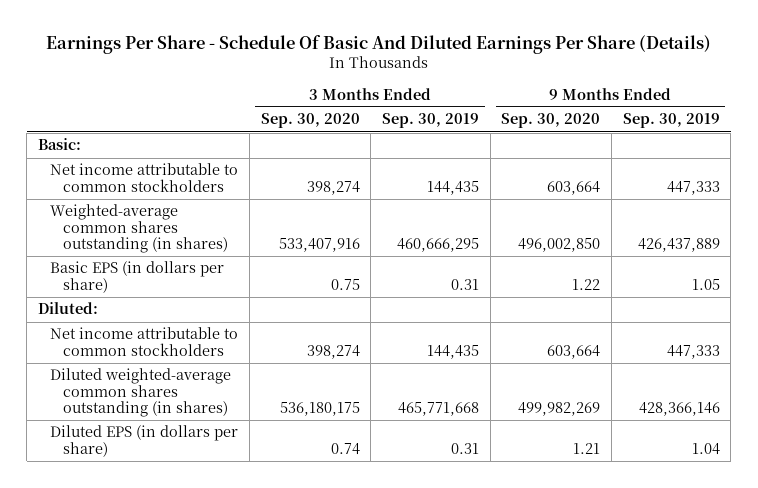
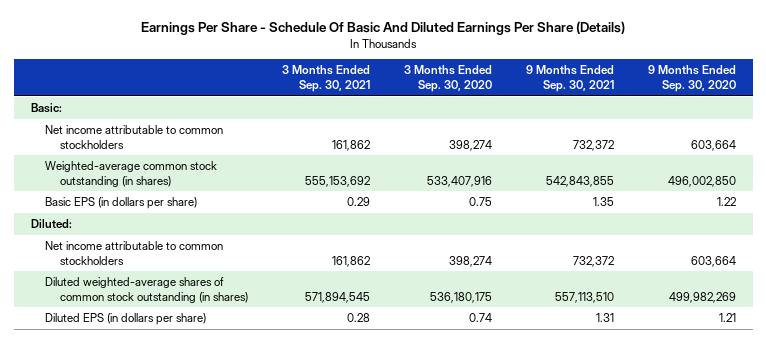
[381,113,479,129] Sep. 30, 2019 -> none
[622,113,720,129] Sep. 30, 2019 -> none
none -> [281,65,370,93] 3 Months Ended Sep. 30, 2021
none -> [525,65,614,93] 9 Months Ended Sep. 30, 2021
[50,204,228,254] Weighted-average common shares outstanding (in shares) -> [45,161,218,187] Weighted-average common stock outstanding (in shares)
[50,368,232,418] Diluted weighted-average common shares outstanding (in shares) -> [45,277,249,303] Diluted weighted-average shares of common stock outstanding (in shares)

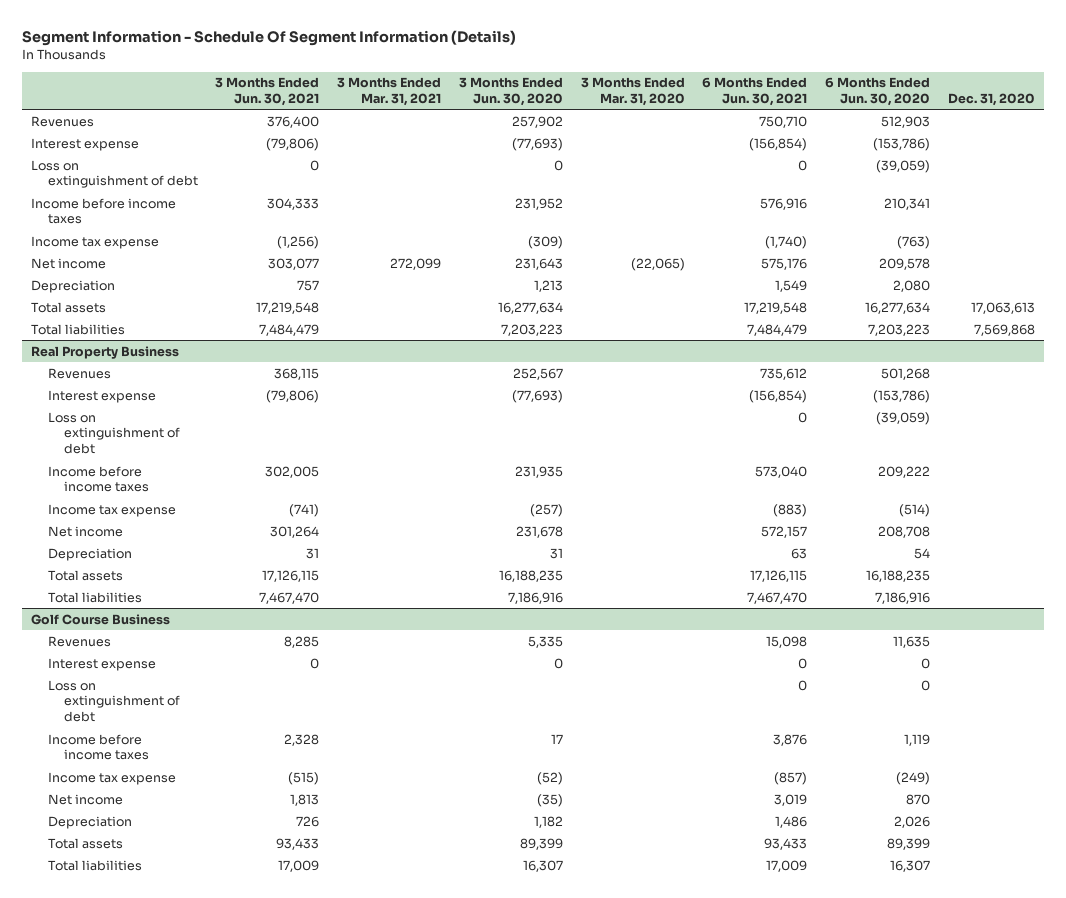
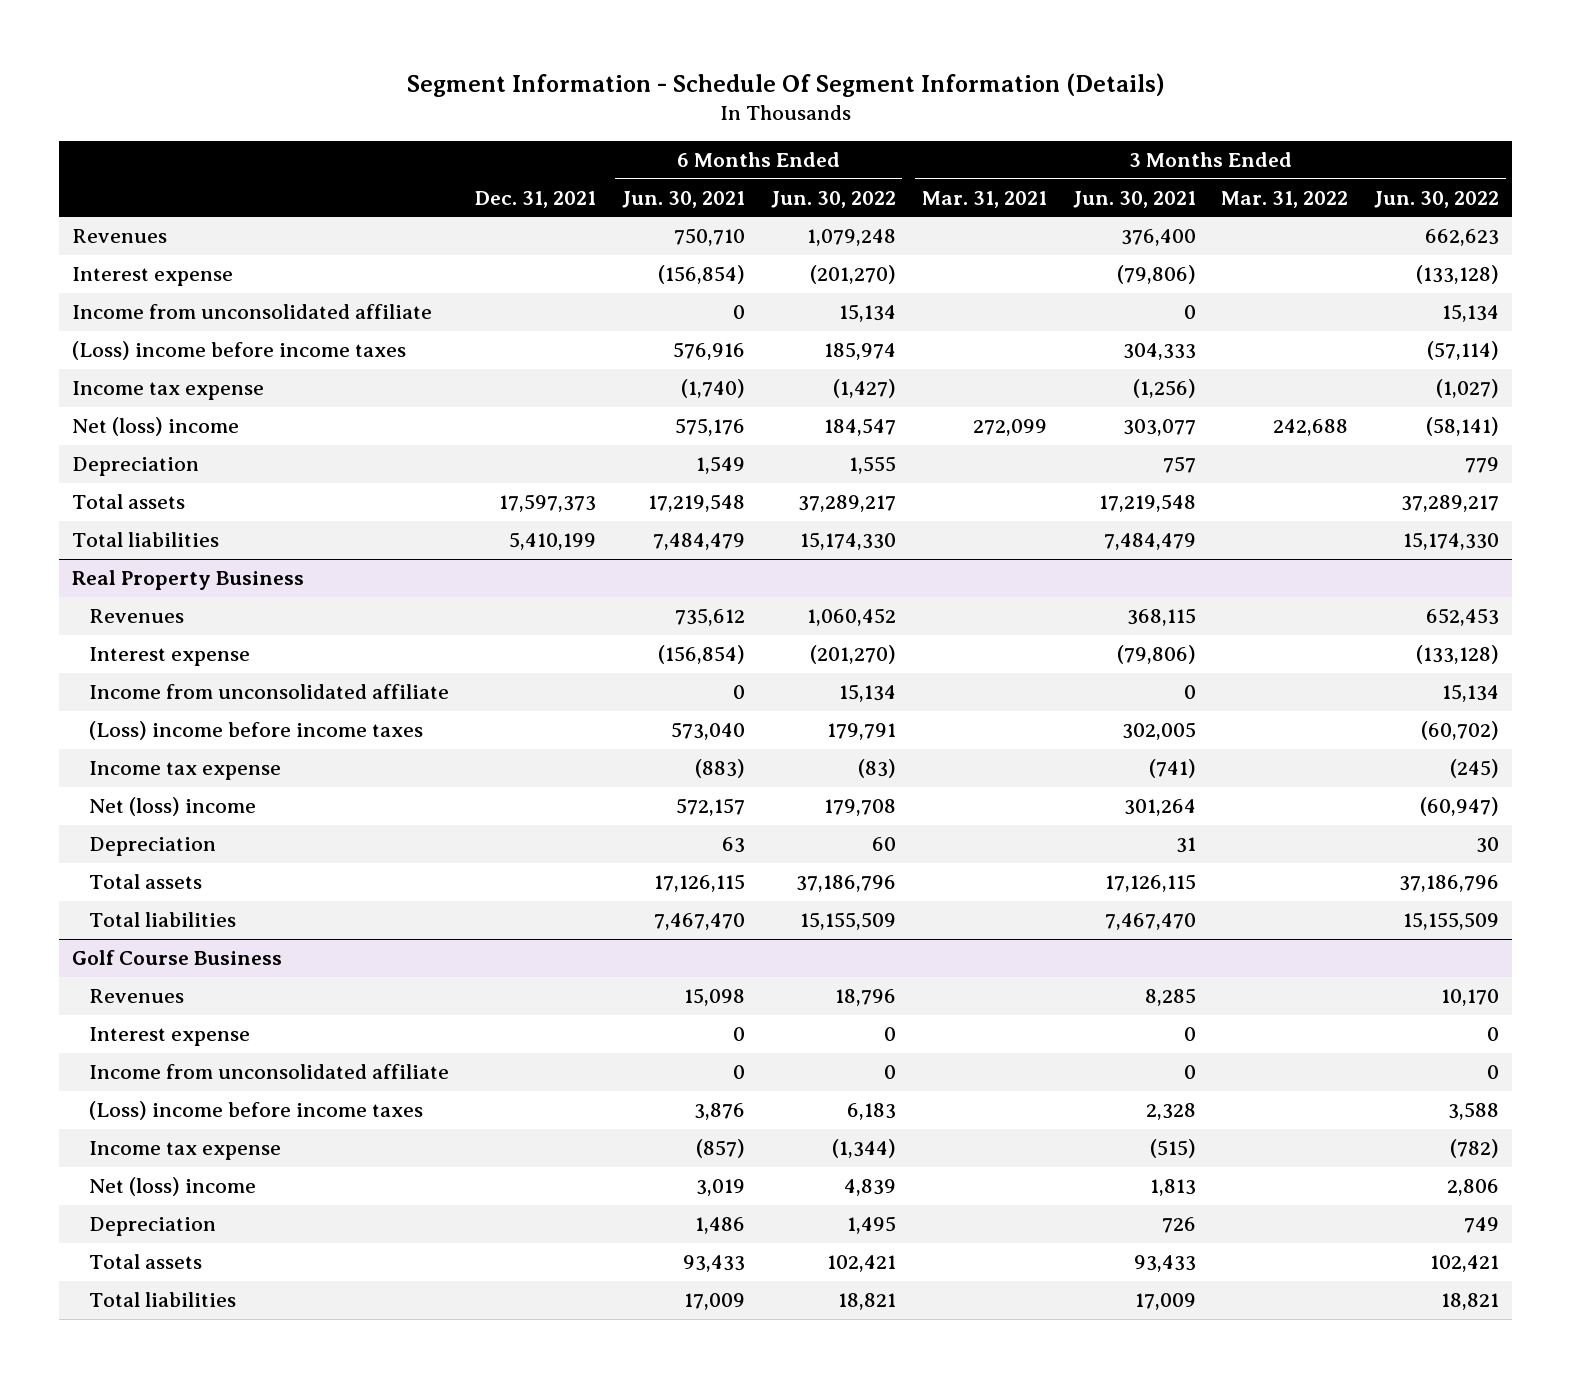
[458,77,563,107] 3 Months Ended Jun. 30, 2020 -> none
[580,77,685,107] 3 Months Ended Mar. 31, 2020 -> none
[825,77,931,107] 6 Months Ended Jun. 30, 2020 -> none
[948,93,1036,107] Dec. 31, 2020 -> none
none -> [474,190,596,208] Dec. 31, 2021
none -> [770,190,896,208] Jun. 30, 2022
none -> [1221,190,1349,208] Mar. 31, 2022
none -> [1374,190,1500,208] Jun. 30, 2022
[31,159,198,189] Loss on extinguishment of debt -> none
none -> [72,304,433,320] Income from unconsolidated affiliate
[31,197,177,225] Income before income taxes -> [72,341,407,361] (Loss) income before income taxes
[31,257,107,269] Net income -> [72,417,240,437] Net (loss) income
[47,411,180,455] Loss on extinguishment of debt -> none
none -> [88,684,449,700] Income from unconsolidated affiliate
[47,465,149,493] Income before income taxes -> [88,721,423,741] (Loss) income before income taxes
[47,525,123,537] Net income -> [88,797,256,817] Net (loss) income
[47,679,180,723] Loss on extinguishment of debt -> none
none -> [88,1064,449,1080] Income from unconsolidated affiliate
[47,733,149,761] Income before income taxes -> [88,1101,423,1121] (Loss) income before income taxes
[47,793,123,805] Net income -> [88,1177,256,1197] Net (loss) income

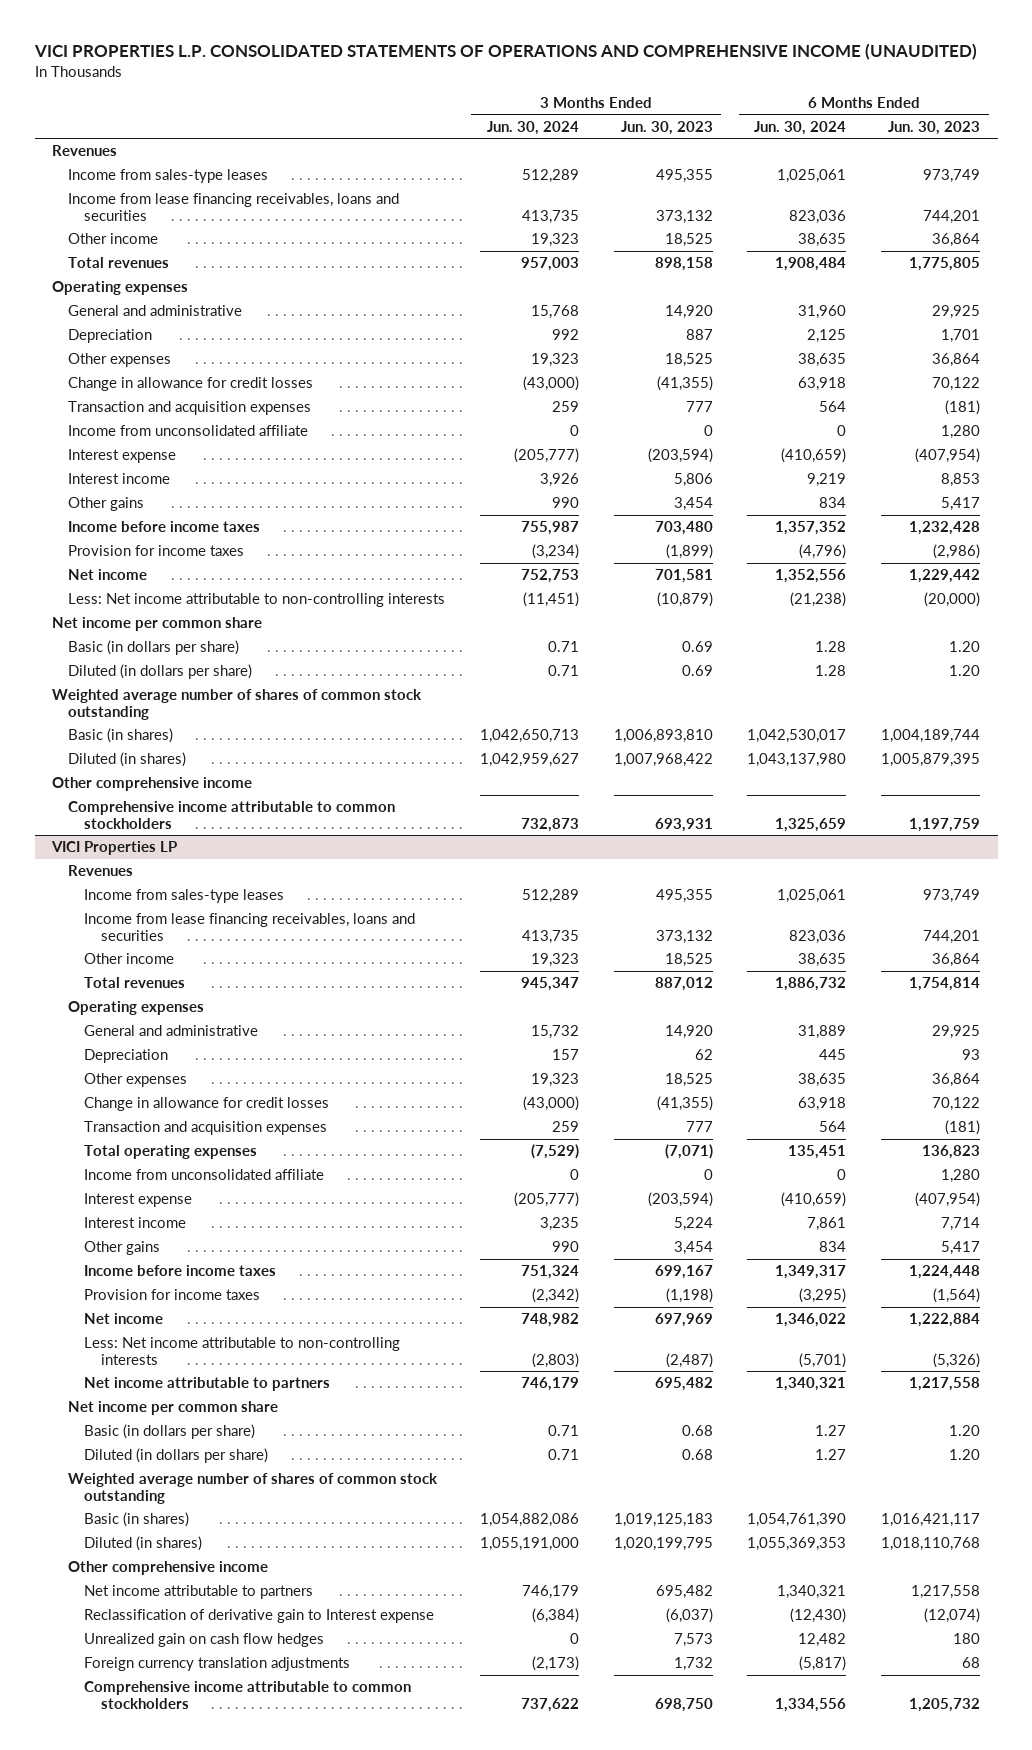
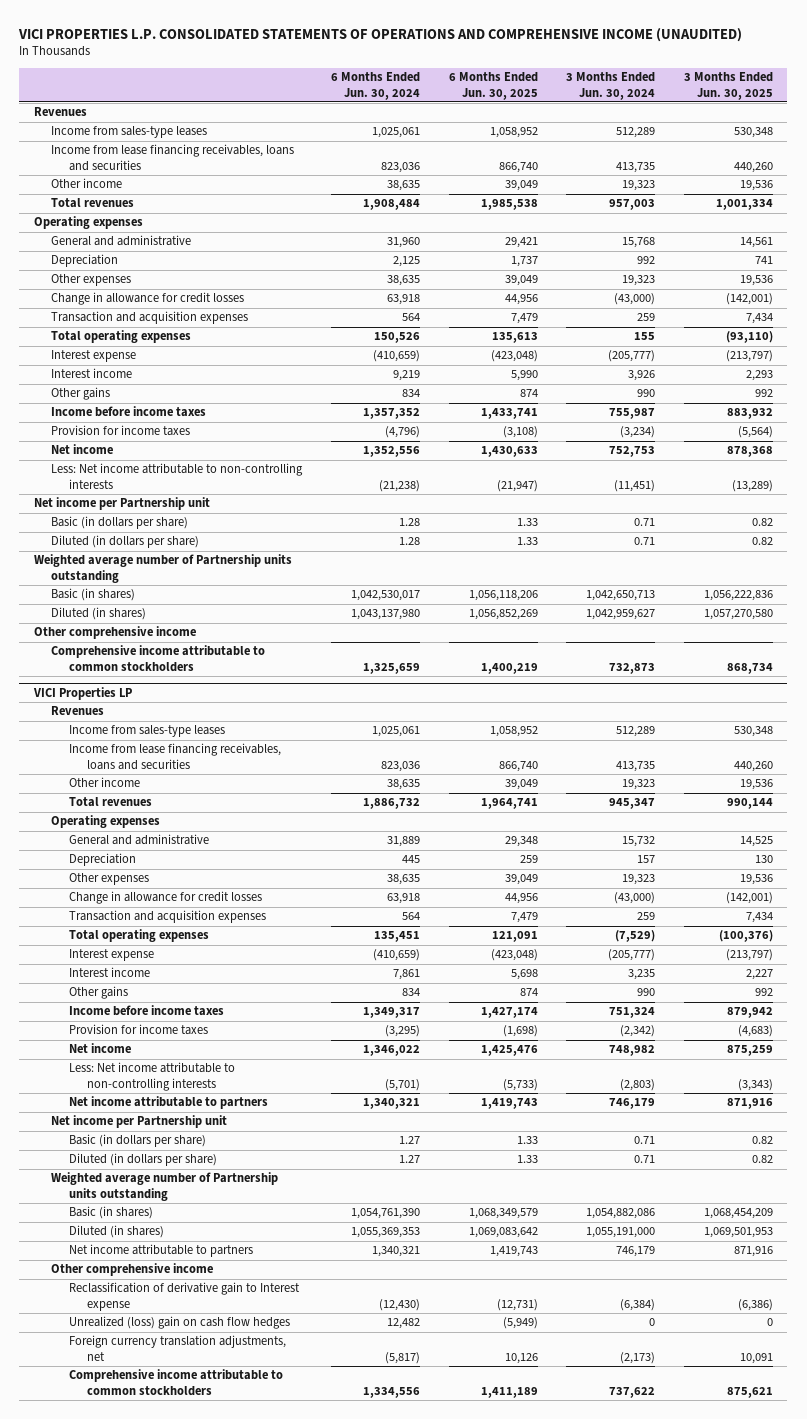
[620,120,713,135] Jun. 30, 2023 -> none
[888,120,981,135] Jun. 30, 2023 -> none
none -> [448,72,538,100] 6 Months Ended Jun. 30, 2025
none -> [683,72,773,100] 3 Months Ended Jun. 30, 2025
[68,424,309,436] Income from unconsolidated affiliate -> none
none -> [51,330,192,344] Total operating expenses
[52,616,263,631] Net income per common share -> [33,497,210,511] Net income per Partnership unit
[52,688,423,720] Weighted average number of shares of common stock outstanding -> [33,554,292,583] Weighted average number of Partnership units outstanding
[84,1168,325,1180] Income from unconsolidated affiliate -> none
[68,1400,279,1415] Net income per common share -> [51,1115,228,1129] Net income per Partnership unit
[68,1472,439,1504] Weighted average number of shares of common stock outstanding -> [51,1172,279,1201] Weighted average number of Partnership units outstanding
[68,1560,269,1575] Other comprehensive income -> [51,1263,214,1277] Other comprehensive income
[84,1632,325,1647] Unrealized gain on cash flow hedges -> [68,1316,290,1330] Unrealized (loss) gain on cash flow hedges
[84,1656,351,1671] Foreign currency translation adjustments -> [68,1335,286,1361] Foreign currency translation adjustments, net

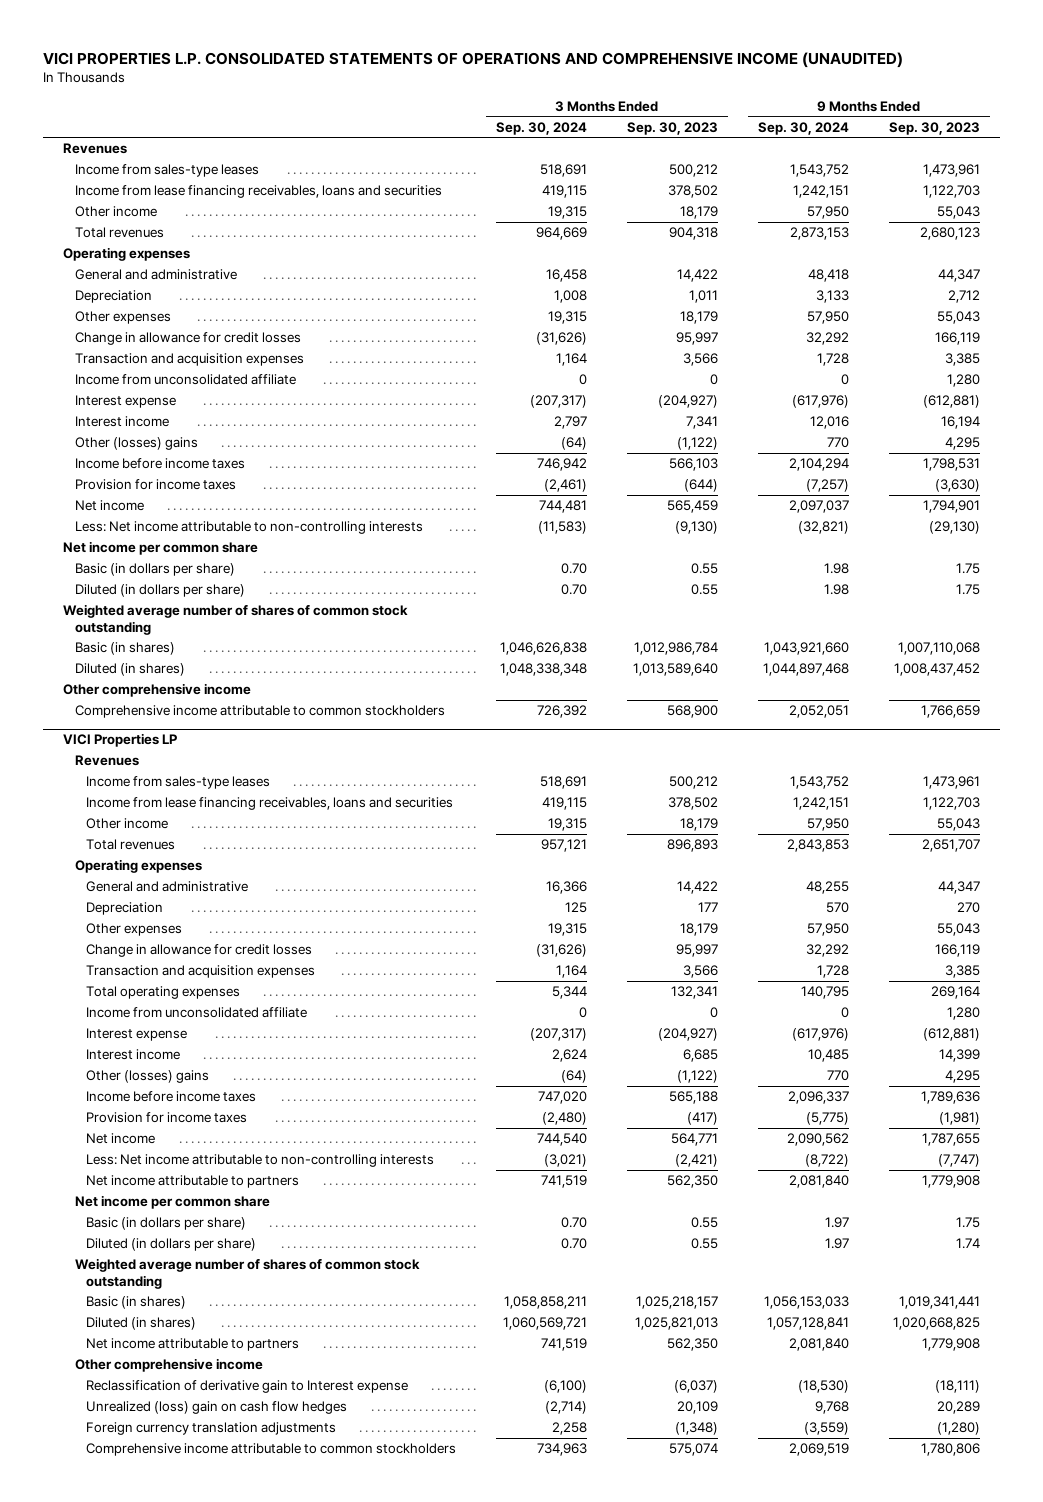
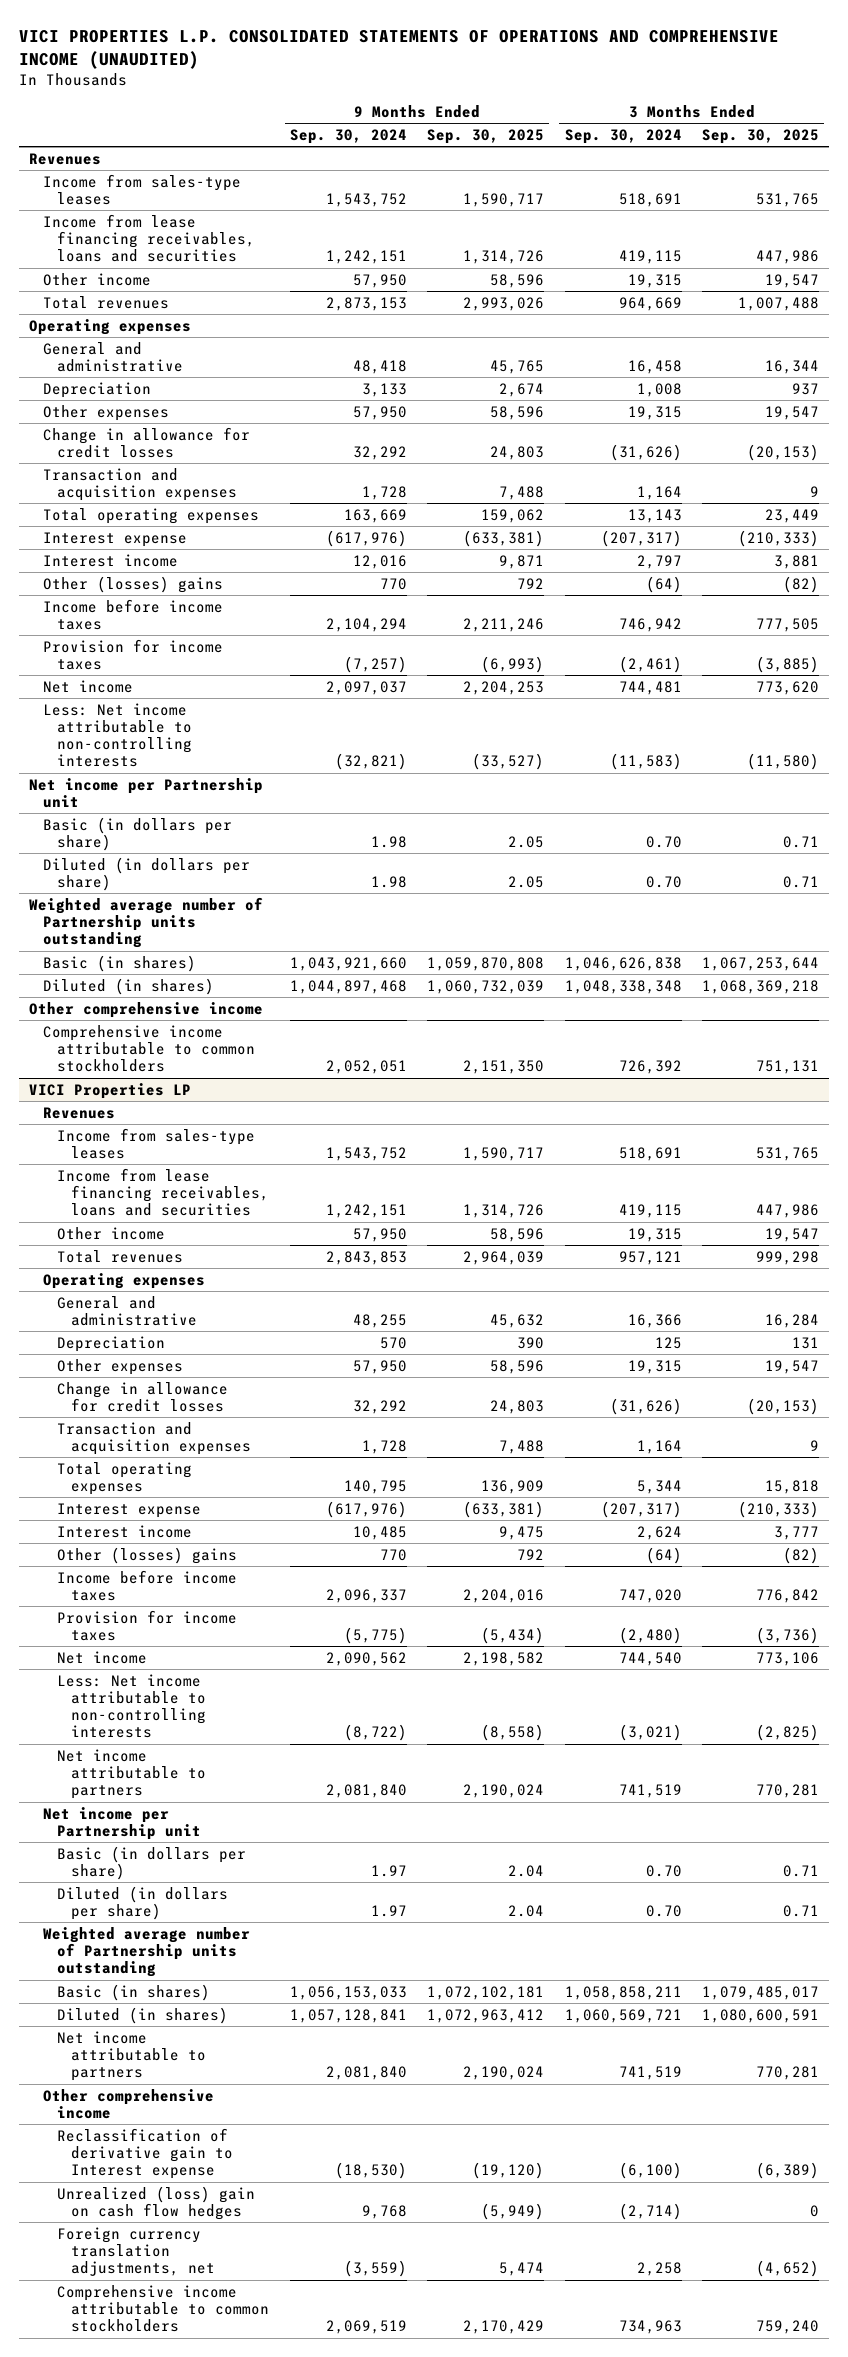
[627,121,719,135] Sep. 30, 2023 -> none
[889,121,981,135] Sep. 30, 2023 -> none
none -> [427,129,545,145] Sep. 30, 2025
none -> [702,129,820,145] Sep. 30, 2025
[74,374,296,386] Income from unconsolidated affiliate -> none
none -> [43,507,260,524] Total operating expenses
[62,541,258,556] Net income per common share -> [29,777,264,808] Net income per Partnership unit
[62,604,408,635] Weighted average number of shares of common stock outstanding -> [29,896,264,949] Weighted average number of Partnership units outstanding
[86,1007,308,1019] Income from unconsolidated affiliate -> none
[74,1195,270,1210] Net income per common share -> [43,1806,202,1840] Net income per Partnership unit
[74,1258,420,1289] Weighted average number of shares of common stock outstanding -> [43,1926,251,1978] Weighted average number of Partnership units outstanding
[86,1422,337,1436] Foreign currency translation adjustments -> [57,2226,216,2277] Foreign currency translation adjustments, net

